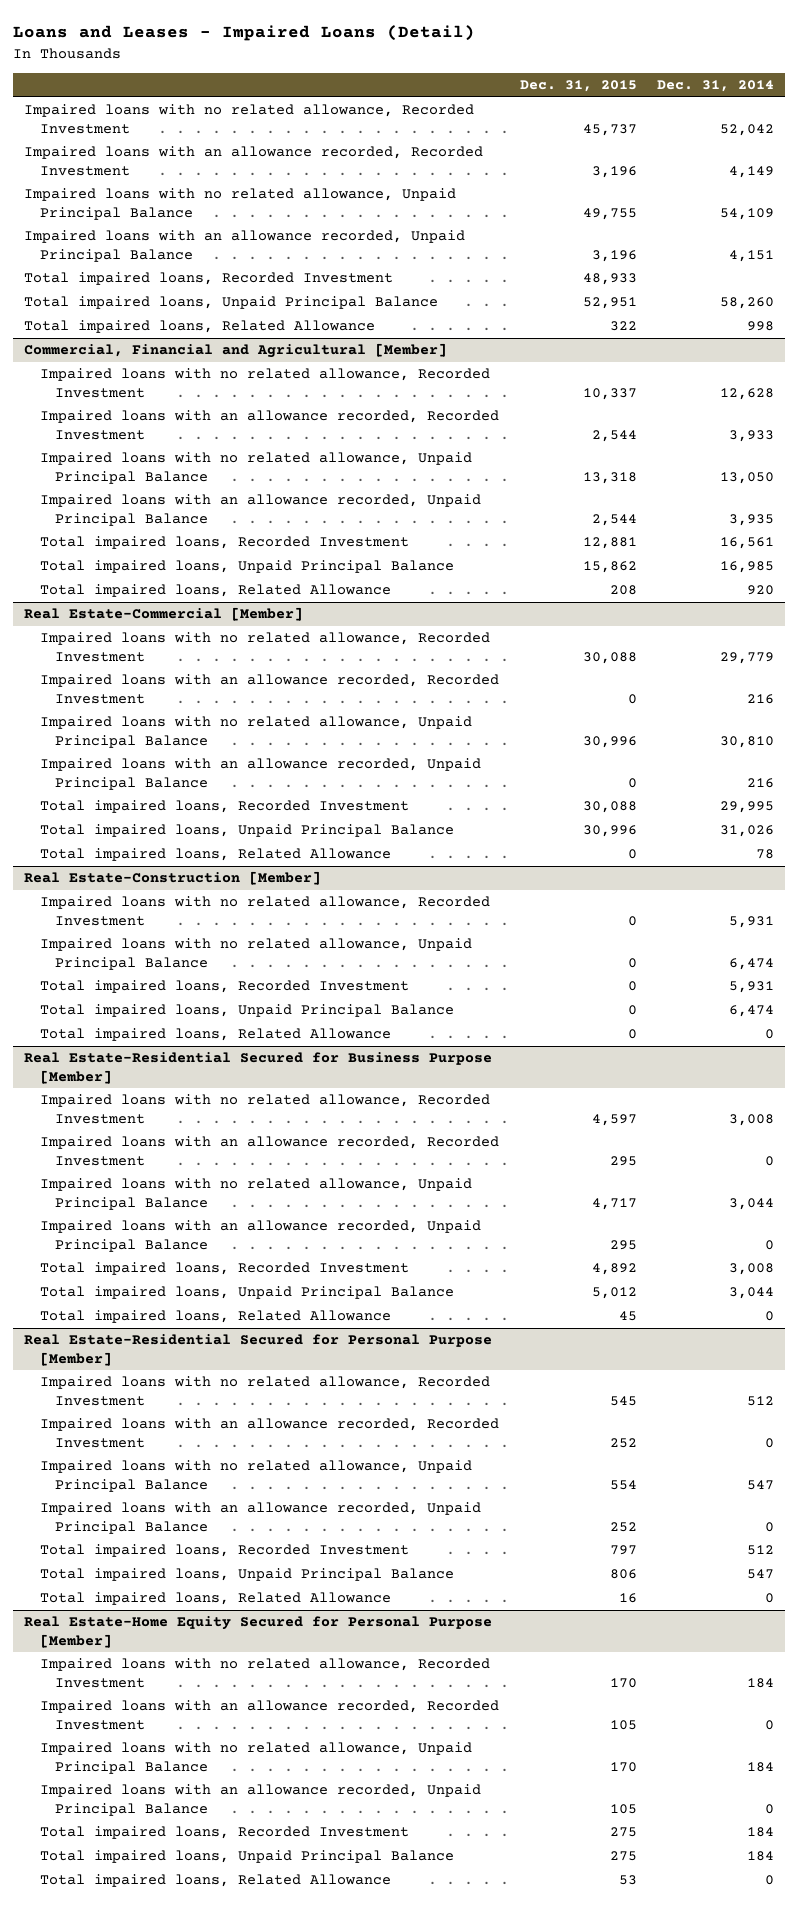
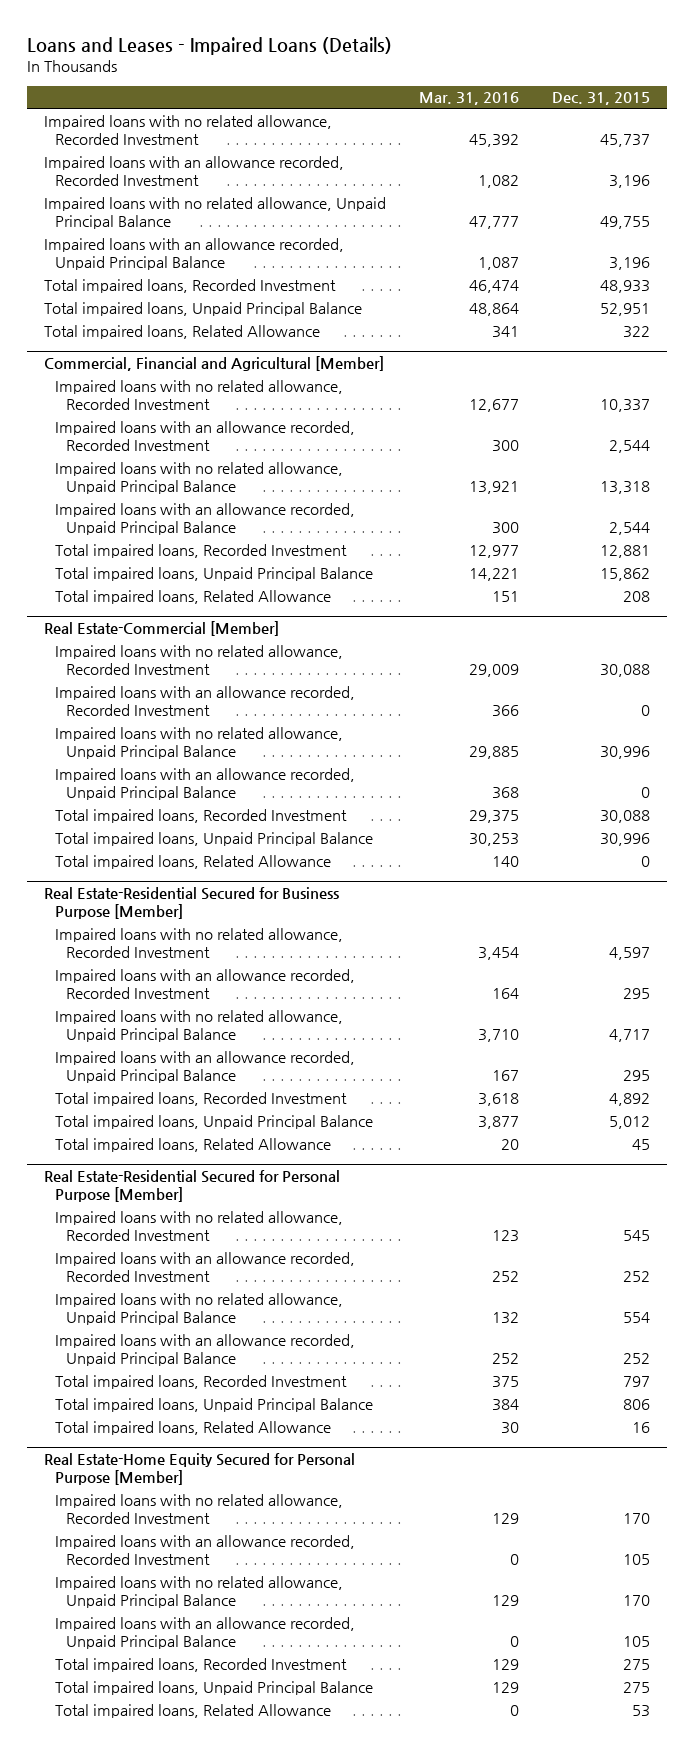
[13,25,476,42] Loans and Leases - Impaired Loans (Detail) -> [27,36,393,55] Loans and Leases - Impaired Loans (Details)
[657,80,775,93] Dec. 31, 2014 -> none
none -> [419,92,520,106] Mar. 31, 2016
[23,871,321,886] Real Estate-Construction [Member] -> none
[39,896,490,926] Impaired loans with no related allowance, Recorded Investment -> none
[39,938,472,970] Impaired loans with no related allowance, Unpaid Principal Balance -> none
[39,980,409,994] Total impaired loans, Recorded Investment -> none
[39,1004,454,1018] Total impaired loans, Unpaid Principal Balance -> none
[39,1028,391,1042] Total impaired loans, Related Allowance -> none

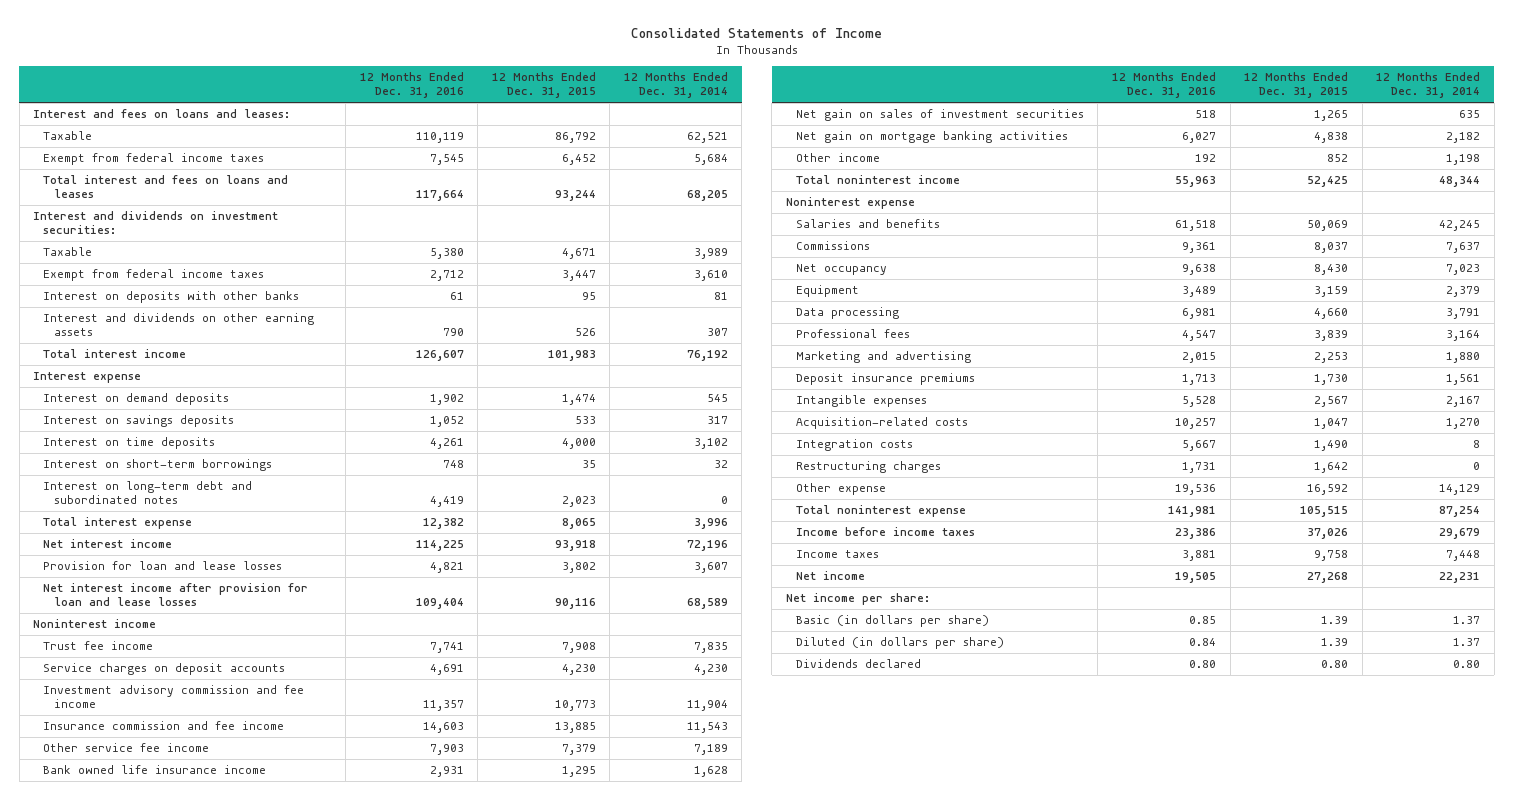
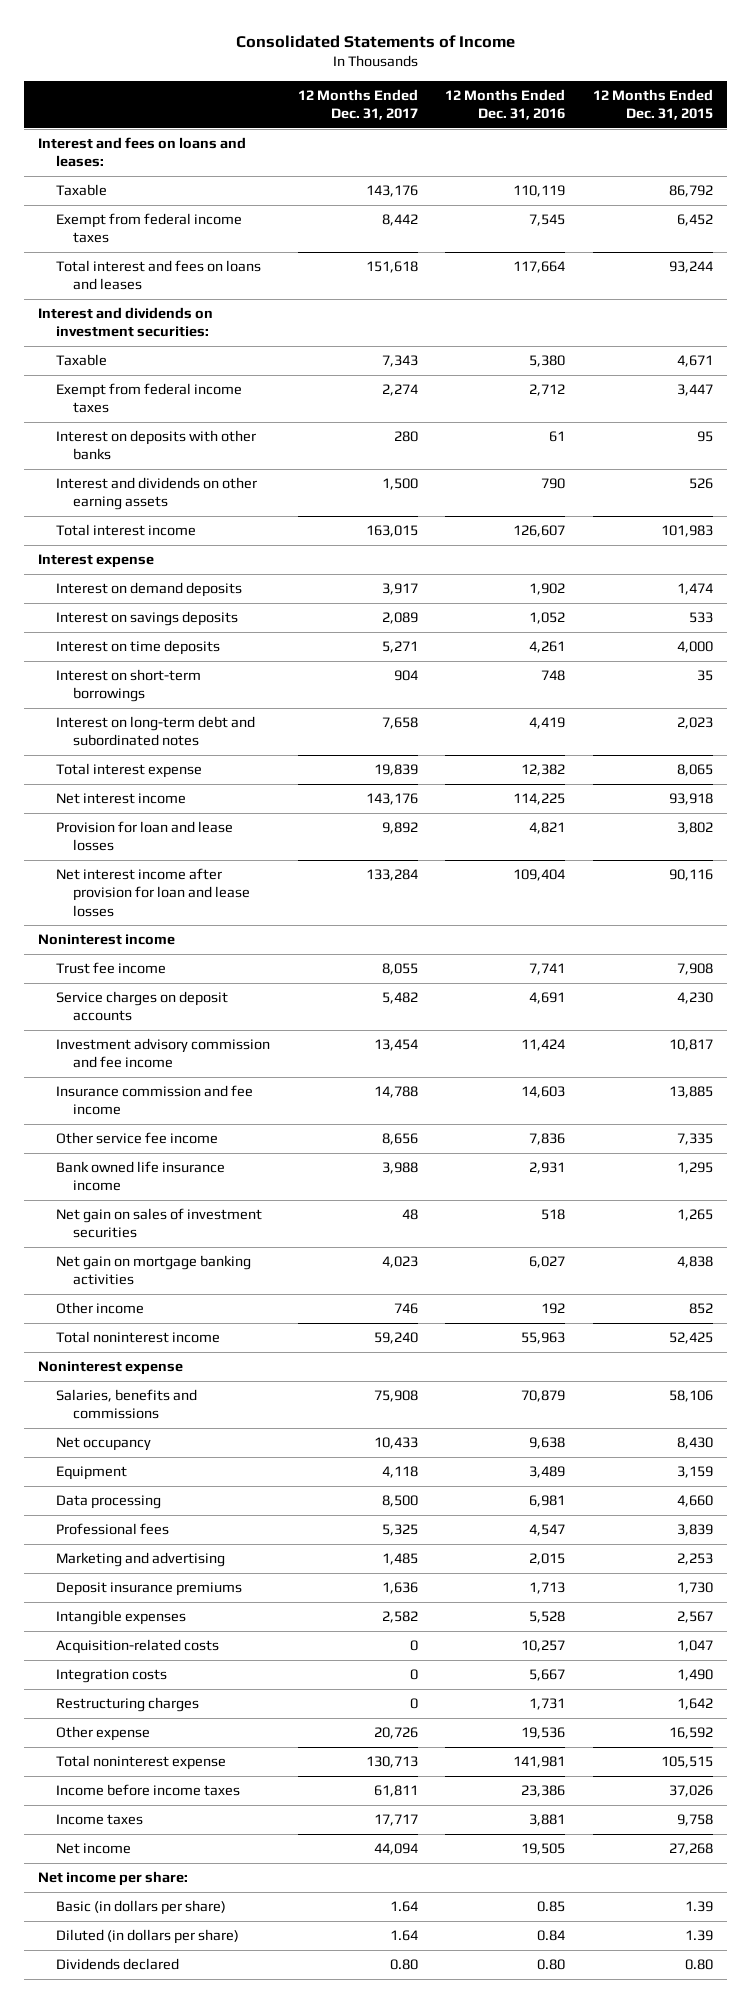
[623,72,728,99] 12 Months Ended Dec. 31, 2014 -> none
none -> [297,88,418,120] 12 Months Ended Dec. 31, 2017
[422,700,464,712] 11,357 -> [521,1038,566,1051] 11,424
[554,700,596,712] 10,773 -> [669,1038,714,1051] 10,817
[429,744,464,756] 7,903 -> [529,1132,566,1145] 7,836
[561,744,596,756] 7,379 -> [677,1132,714,1145] 7,335
[795,241,870,251] Commissions -> none
[795,219,940,229] Salaries and benefits -> [55,1388,197,1420] Salaries, benefits and commissions
[1175,220,1217,232] 61,518 -> [521,1389,566,1402] 70,879
[1307,220,1349,232] 50,069 -> [669,1389,714,1402] 58,106

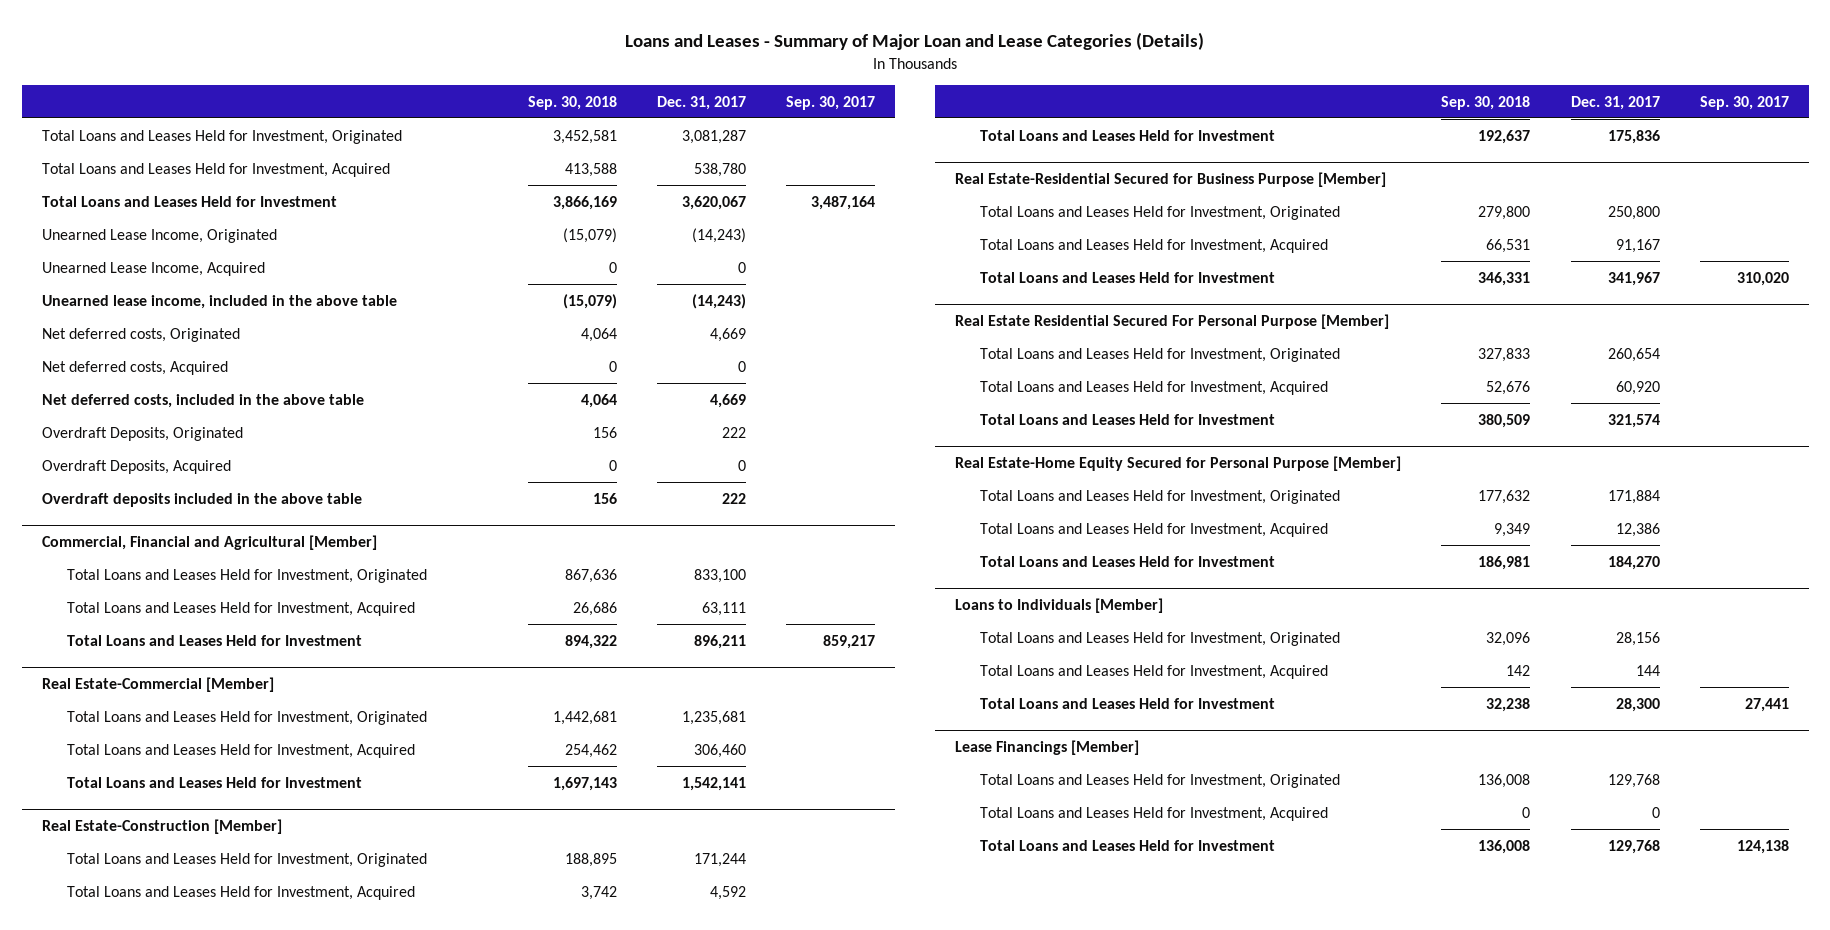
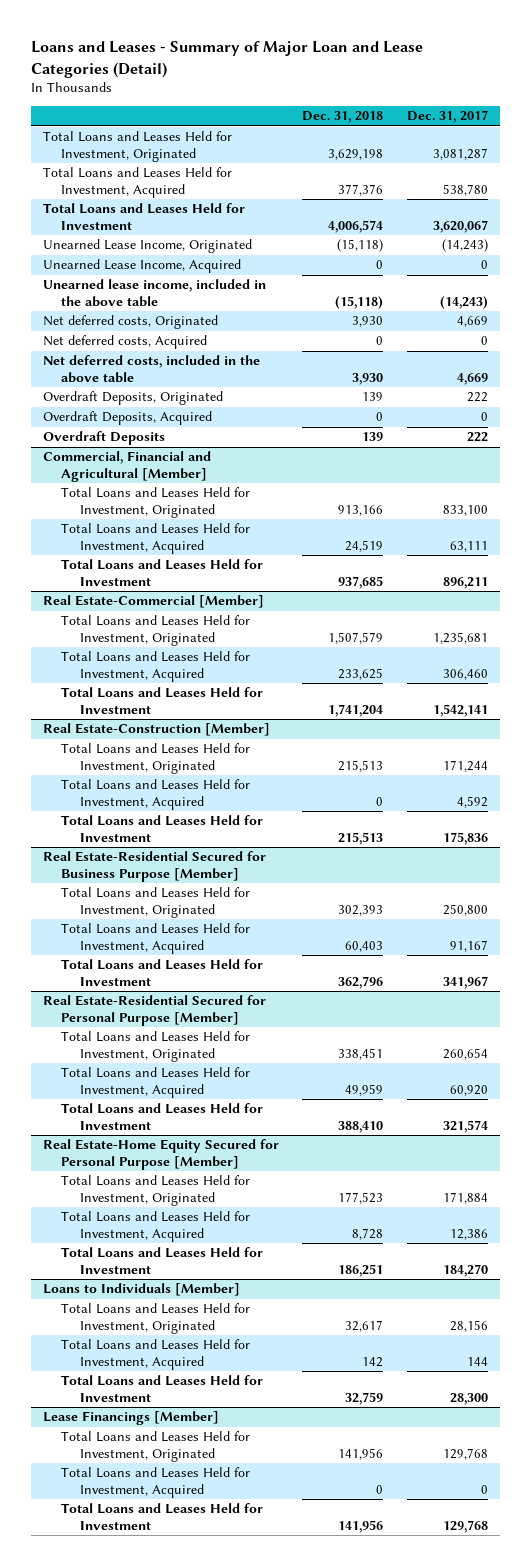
[625,31,1205,50] Loans and Leases - Summary of Major Loan and Lease Categories (Details) -> [30,41,423,78] Loans and Leases - Summary of Major Loan and Lease Categories (Detail)
[527,95,617,110] Sep. 30, 2018 -> none
[785,95,875,110] Sep. 30, 2017 -> none
none -> [302,111,384,124] Dec. 31, 2018
[41,492,362,507] Overdraft deposits included in the above table -> [42,431,165,446] Overdraft Deposits
[955,313,1390,329] Real Estate Residential Secured For Personal Purpose [Member] -> [42,995,266,1026] Real Estate-Residential Secured for Personal Purpose [Member]

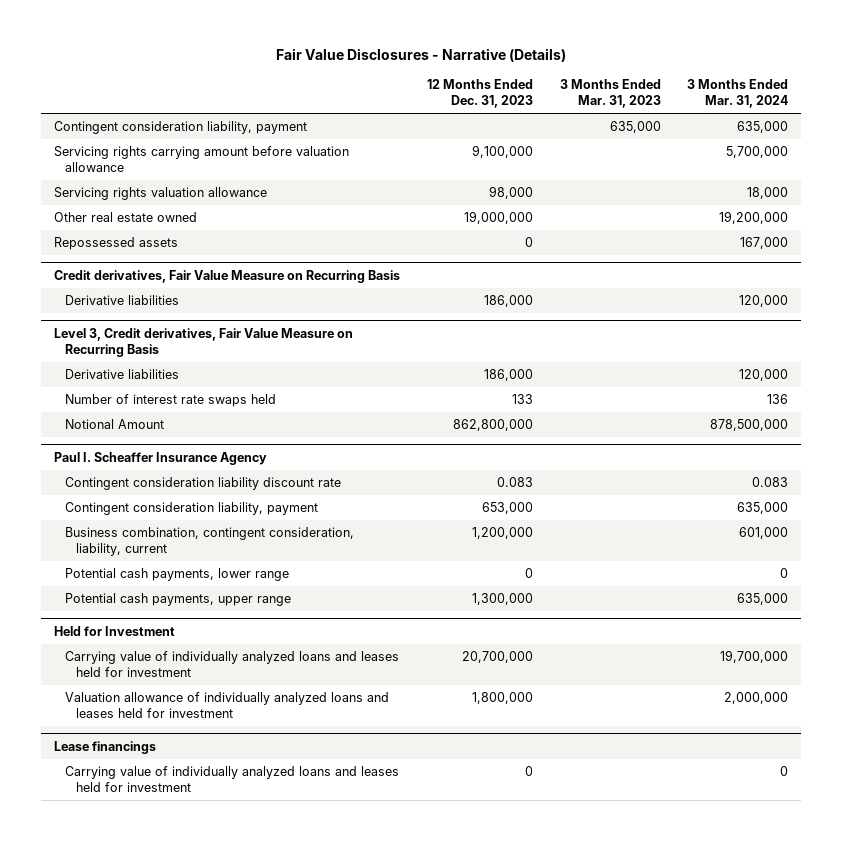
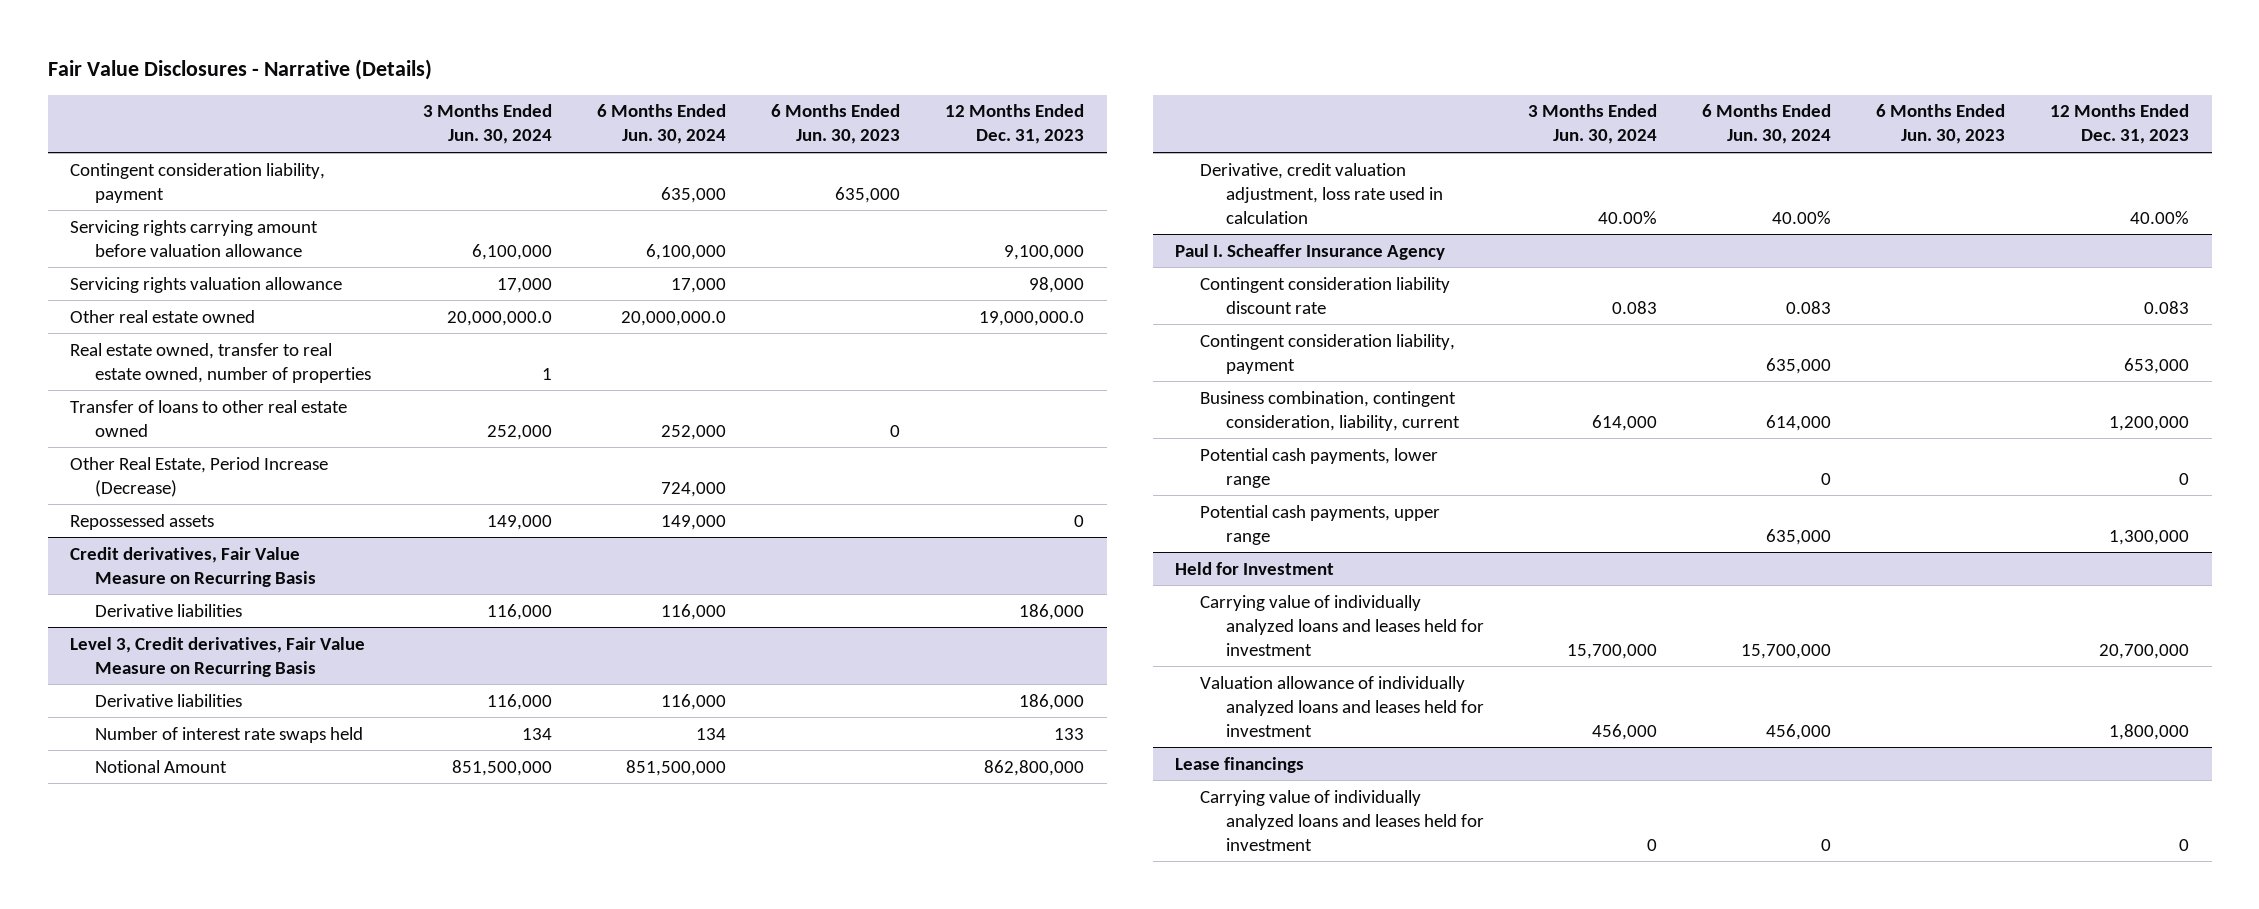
[559,79,661,109] 3 Months Ended Mar. 31, 2023 -> none
[687,79,789,109] 3 Months Ended Mar. 31, 2024 -> none
none -> [423,104,553,145] 3 Months Ended Jun. 30, 2024
none -> [597,104,727,145] 6 Months Ended Jun. 30, 2024
none -> [771,104,901,145] 6 Months Ended Jun. 30, 2023
[463,211,533,225] 19,000,000 -> [979,310,1085,326] 19,000,000.0
none -> [70,342,372,383] Real estate owned, transfer to real estate owned, number of properties
none -> [70,399,348,437] Transfer of loans to other real estate owned
none -> [70,456,329,497] Other Real Estate, Period Increase (Decrease)
none -> [1200,162,1443,224] Derivative, credit valuation adjustment, loss rate used in calculation

